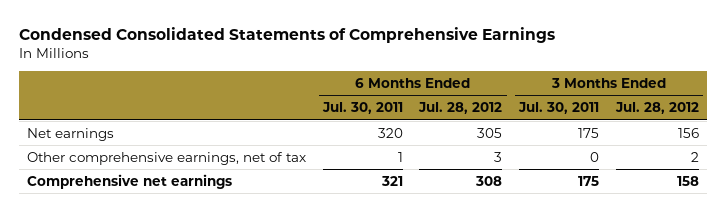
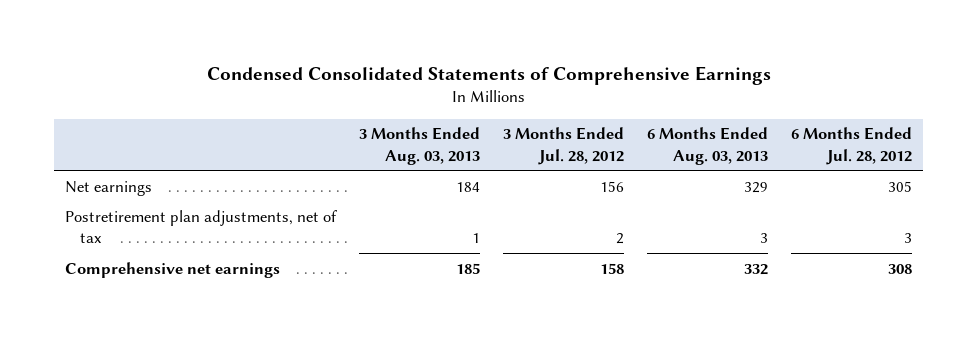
[321,102,403,115] Jul. 30, 2011 -> none
[518,102,600,115] Jul. 30, 2011 -> none
none -> [359,127,481,165] 3 Months Ended Aug. 03, 2013
none -> [647,127,769,165] 6 Months Ended Aug. 03, 2013
[27,151,307,165] Other comprehensive earnings, net of tax -> none
none -> [65,209,338,243] Postretirement plan adjustments, net of tax

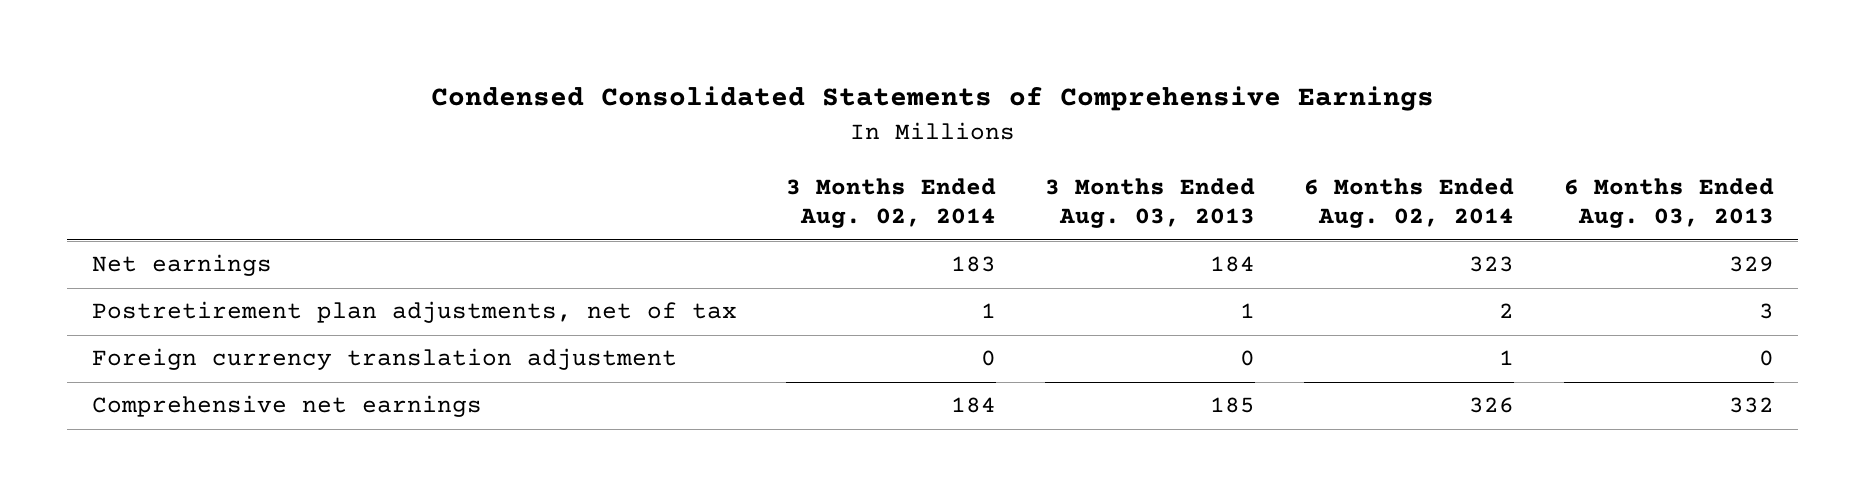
[503,127,625,165] 3 Months Ended Jul. 28, 2012 -> none
[790,127,912,165] 6 Months Ended Jul. 28, 2012 -> none
none -> [786,177,997,229] 3 Months Ended Aug. 02, 2014
none -> [1304,177,1515,229] 6 Months Ended Aug. 02, 2014
none -> [91,348,677,371] Foreign currency translation adjustment

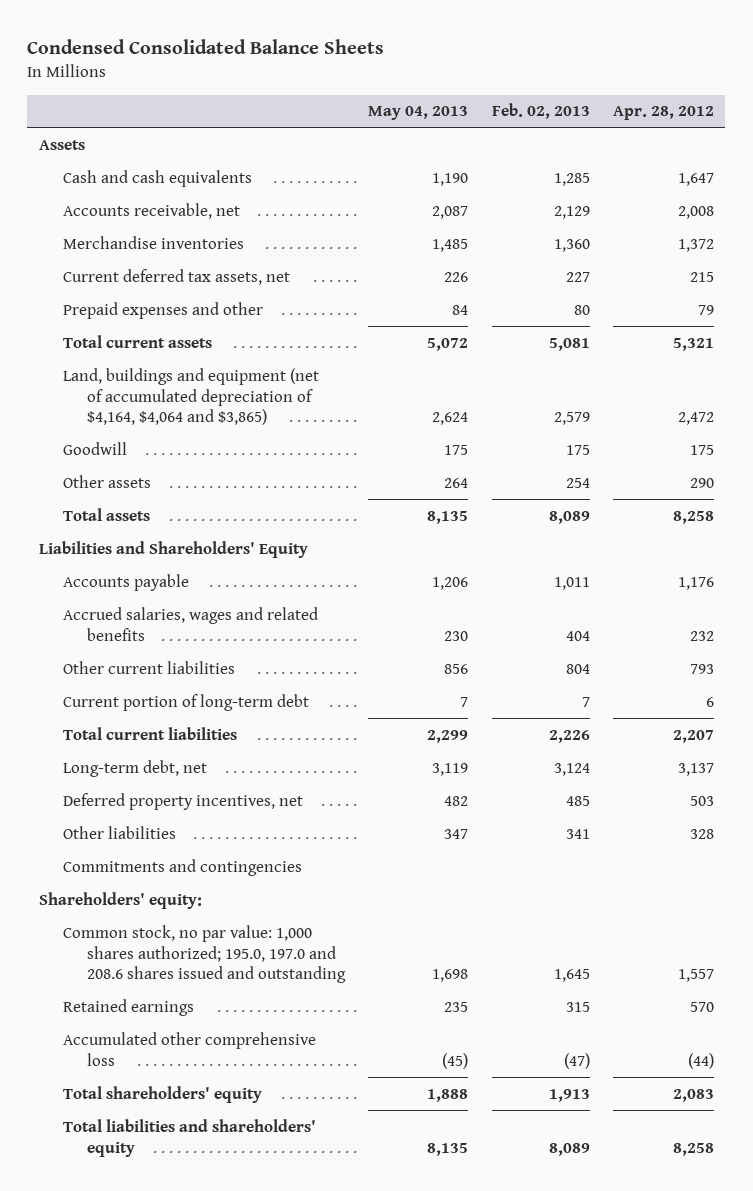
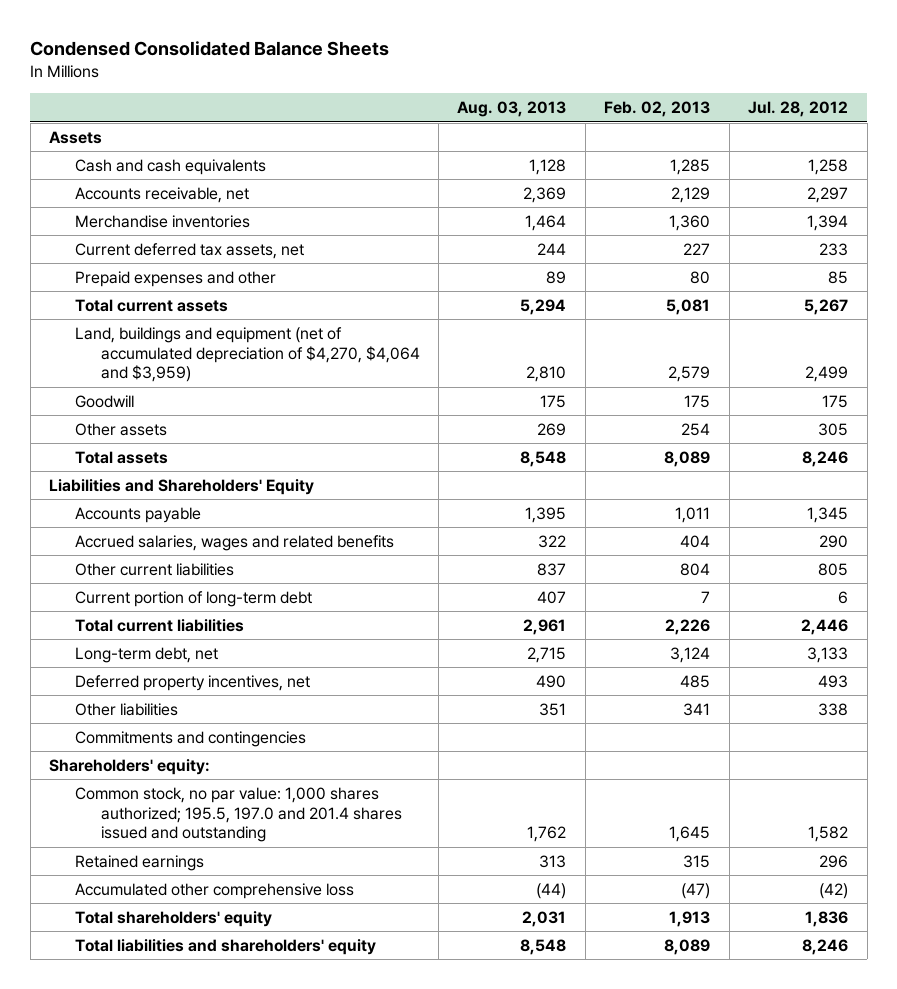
[368,106,469,121] May 04, 2013 -> none
[612,106,714,121] Apr. 28, 2012 -> none
none -> [457,101,567,118] Aug. 03, 2013
none -> [748,101,849,118] Jul. 28, 2012
[63,367,320,426] Land, buildings and equipment (net of accumulated depreciation of $4,164, $4,064 and $3,865) -> [74,326,420,383] Land, buildings and equipment (net of accumulated depreciation of $4,270, $4,064 and $3,959)
[63,924,347,984] Common stock, no par value: 1,000 shares authorized; 195.0, 197.0 and 208.6 shares issued and outstanding -> [74,786,402,843] Common stock, no par value: 1,000 shares authorized; 195.5, 197.0 and 201.4 shares issued and outstanding

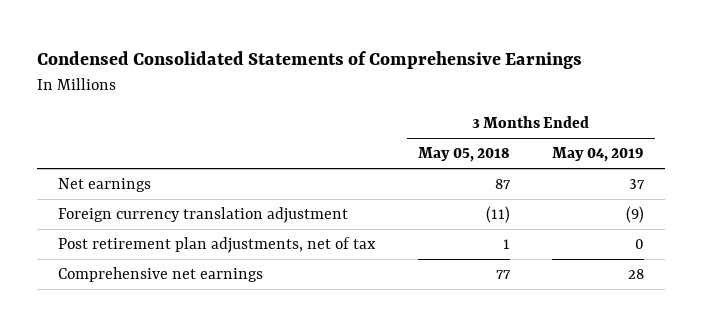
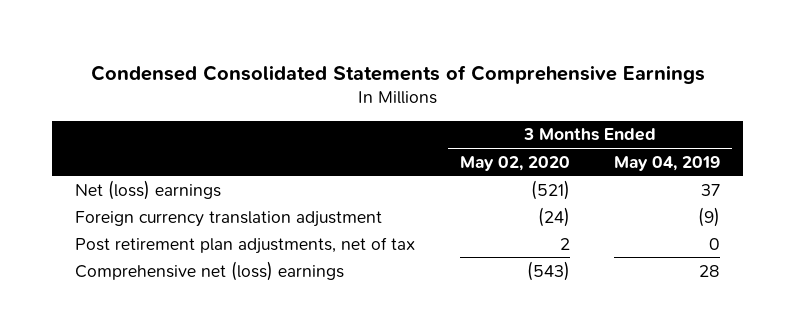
[418,147,511,163] May 05, 2018 -> none
none -> [459,155,570,171] May 02, 2020
[57,178,151,193] Net earnings -> [74,179,221,200] Net (loss) earnings
[57,267,263,283] Comprehensive net earnings -> [74,260,344,281] Comprehensive net (loss) earnings

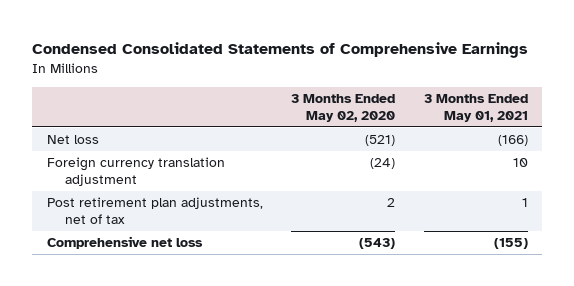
[614,155,721,171] May 04, 2019 -> none
none -> [423,93,528,122] 3 Months Ended May 01, 2021
[74,179,221,200] Net (loss) earnings -> [46,135,99,145] Net loss
[74,260,344,281] Comprehensive net (loss) earnings -> [46,236,203,250] Comprehensive net loss

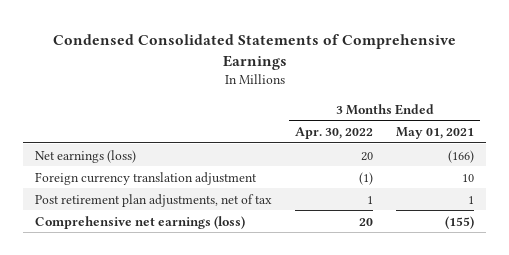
[291,93,396,122] 3 Months Ended May 02, 2020 -> none
none -> [295,126,374,139] Apr. 30, 2022
[46,135,99,145] Net loss -> [35,149,137,163] Net earnings (loss)
[46,236,203,250] Comprehensive net loss -> [35,215,246,229] Comprehensive net earnings (loss)

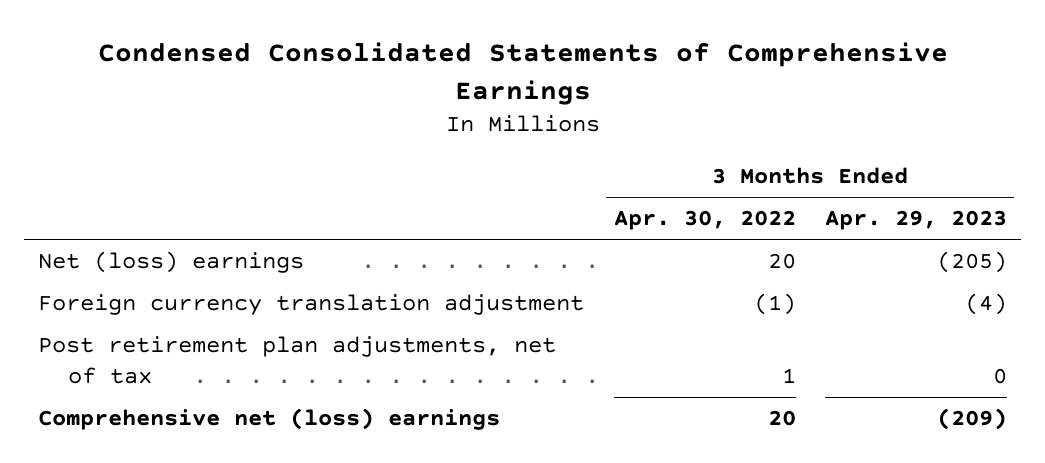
[396,126,475,139] May 01, 2021 -> none
none -> [824,210,1007,231] Apr. 29, 2023
[35,149,137,163] Net earnings (loss) -> [38,251,305,274] Net (loss) earnings
[35,215,246,229] Comprehensive net earnings (loss) -> [38,408,501,431] Comprehensive net (loss) earnings

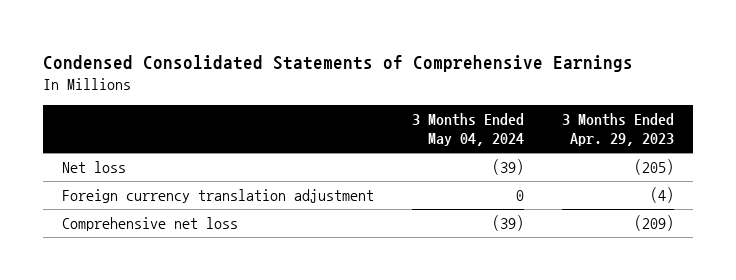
[613,210,796,231] Apr. 30, 2022 -> none
none -> [411,113,524,147] 3 Months Ended May 04, 2024
[38,251,305,274] Net (loss) earnings -> [61,160,126,173] Net loss
[38,336,557,385] Post retirement plan adjustments, net of tax -> none
[38,408,501,431] Comprehensive net (loss) earnings -> [61,216,238,231] Comprehensive net loss

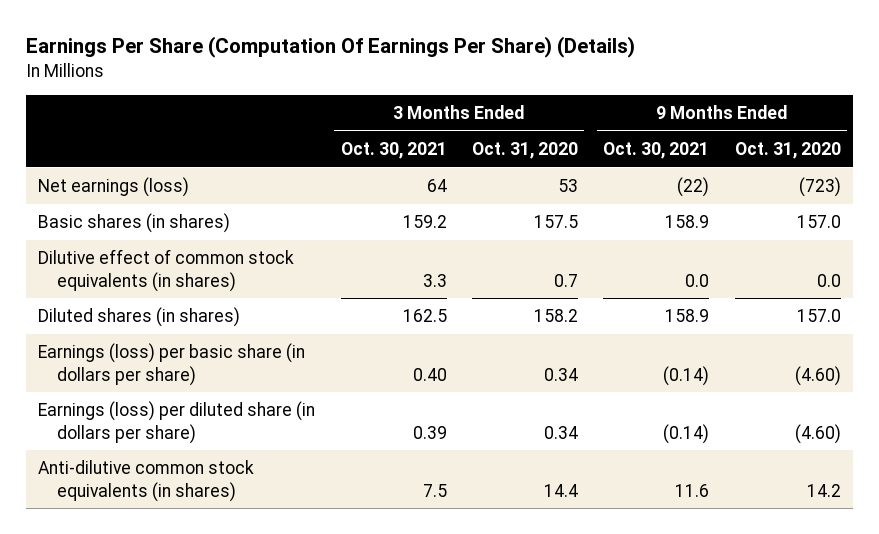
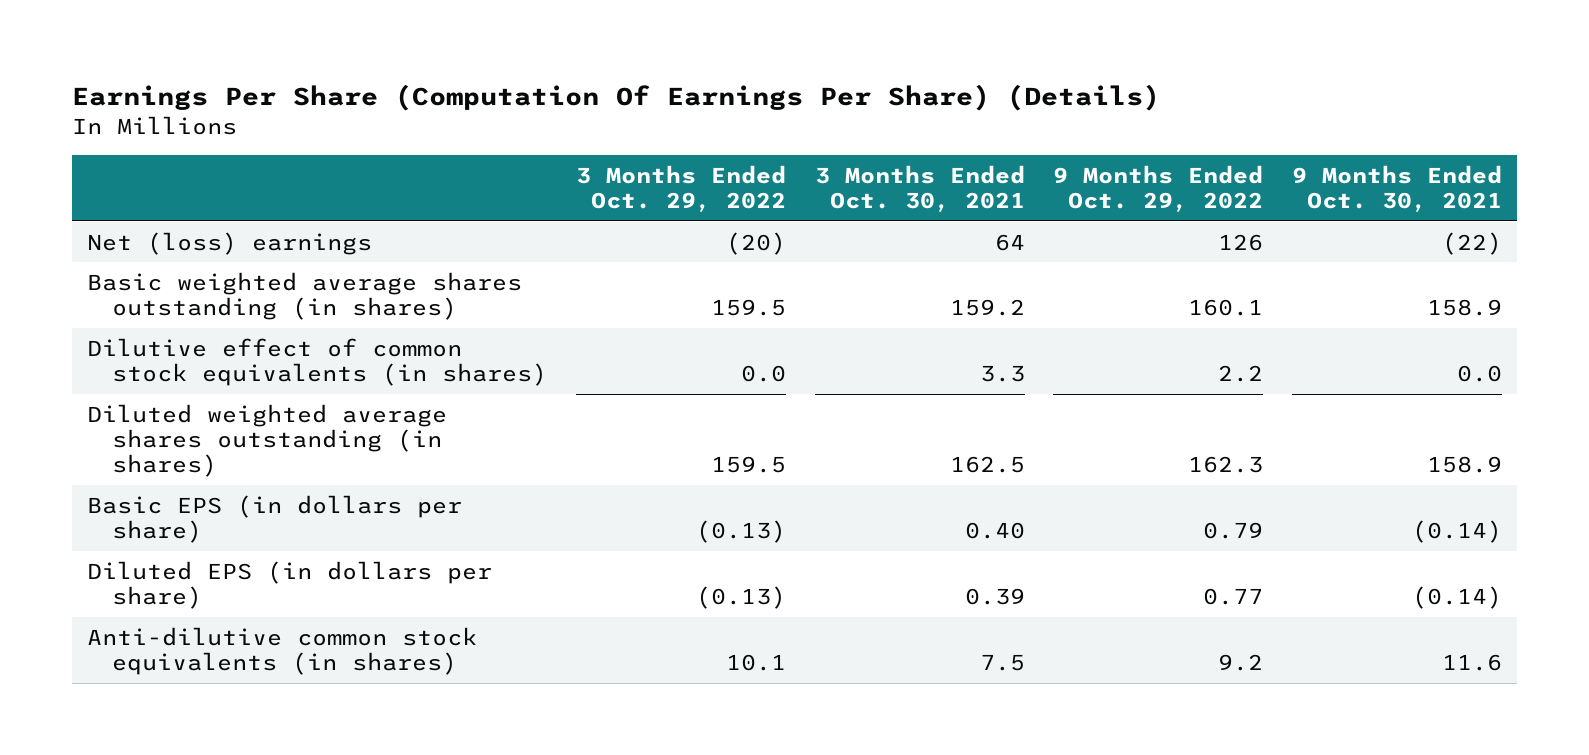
[471,141,578,159] Oct. 31, 2020 -> none
[734,141,841,159] Oct. 31, 2020 -> none
none -> [575,164,786,212] 3 Months Ended Oct. 29, 2022
none -> [1053,164,1264,212] 9 Months Ended Oct. 29, 2022
[38,177,190,198] Net earnings (loss) -> [86,231,372,255] Net (loss) earnings
[38,213,231,234] Basic shares (in shares) -> [86,271,522,320] Basic weighted average shares outstanding (in shares)
[38,307,241,328] Diluted shares (in shares) -> [86,403,447,477] Diluted weighted average shares outstanding (in shares)
[38,343,306,386] Earnings (loss) per basic share (in dollars per share) -> [86,494,462,543] Basic EPS (in dollars per share)
[38,401,316,444] Earnings (loss) per diluted share (in dollars per share) -> [86,560,492,609] Diluted EPS (in dollars per share)

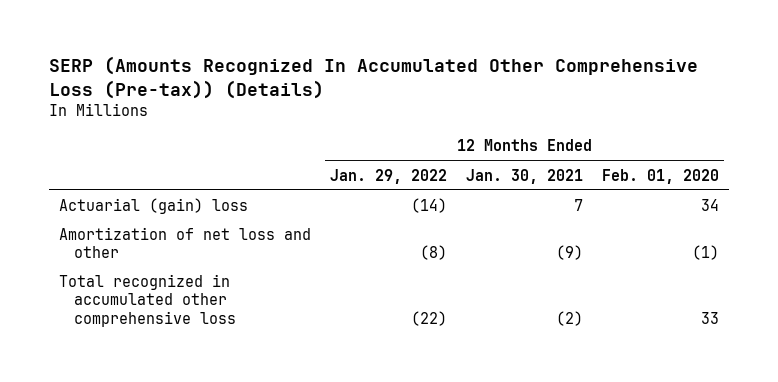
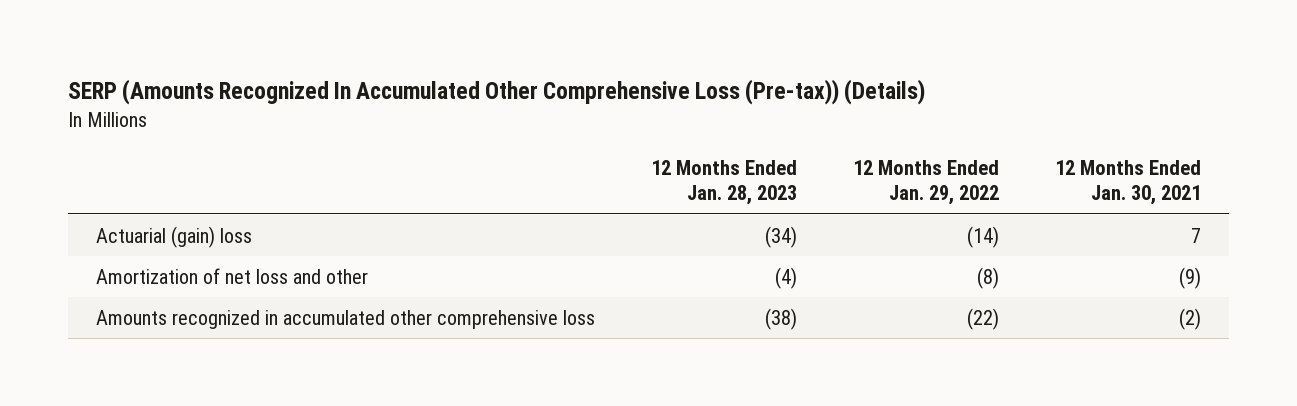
[602,168,720,184] Feb. 01, 2020 -> none
none -> [651,159,798,206] 12 Months Ended Jan. 28, 2023
[58,274,236,327] Total recognized in accumulated other comprehensive loss -> [95,309,595,329] Amounts recognized in accumulated other comprehensive loss

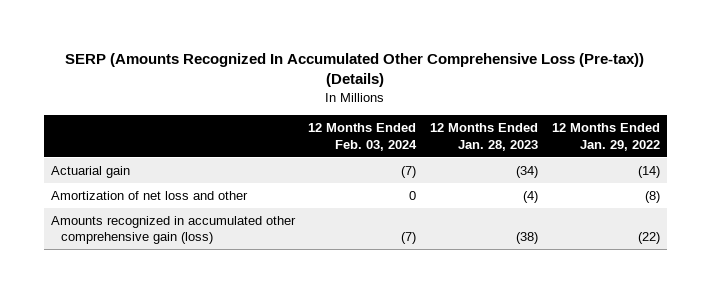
[1055,159,1202,206] 12 Months Ended Jan. 30, 2021 -> none
none -> [308,123,418,151] 12 Months Ended Feb. 03, 2024
[95,225,252,248] Actuarial (gain) loss -> [50,166,130,179] Actuarial gain
[95,309,595,329] Amounts recognized in accumulated other comprehensive loss -> [50,216,296,245] Amounts recognized in accumulated other comprehensive gain (loss)

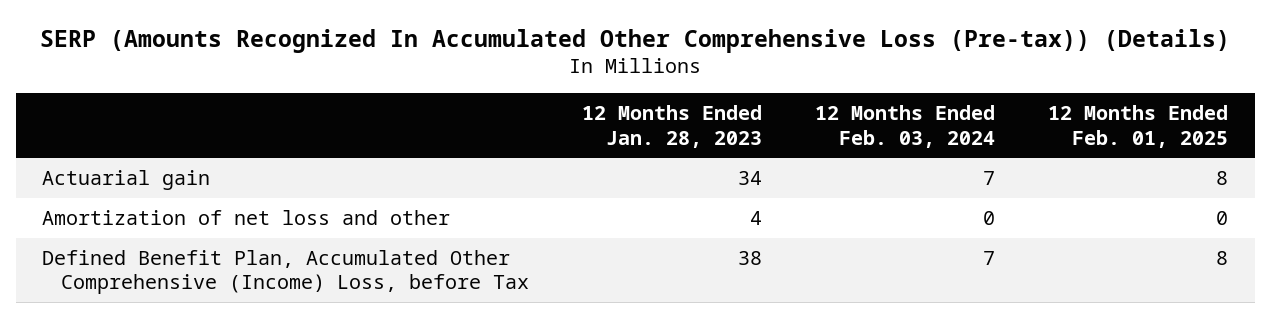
[552,123,661,151] 12 Months Ended Jan. 29, 2022 -> none
none -> [1048,105,1229,148] 12 Months Ended Feb. 01, 2025
[401,166,417,179] (7) -> [983,171,996,186] 7
[516,166,539,179] (34) -> [738,171,763,186] 34
[523,191,539,204] (4) -> [750,211,763,226] 4
[50,216,296,245] Amounts recognized in accumulated other comprehensive gain (loss) -> [42,250,530,295] Defined Benefit Plan, Accumulated Other Comprehensive (Income) Loss, before Tax
[401,232,417,245] (7) -> [983,251,996,266] 7
[516,232,539,245] (38) -> [738,251,763,266] 38

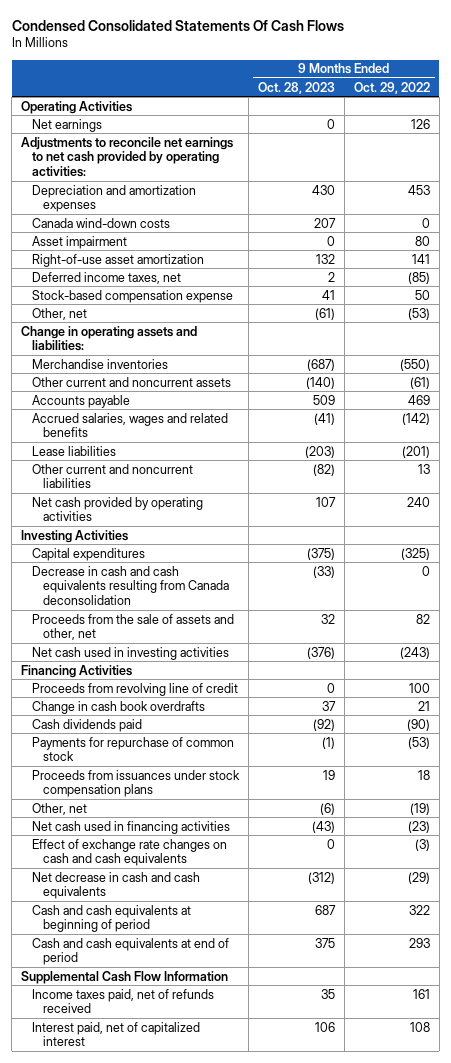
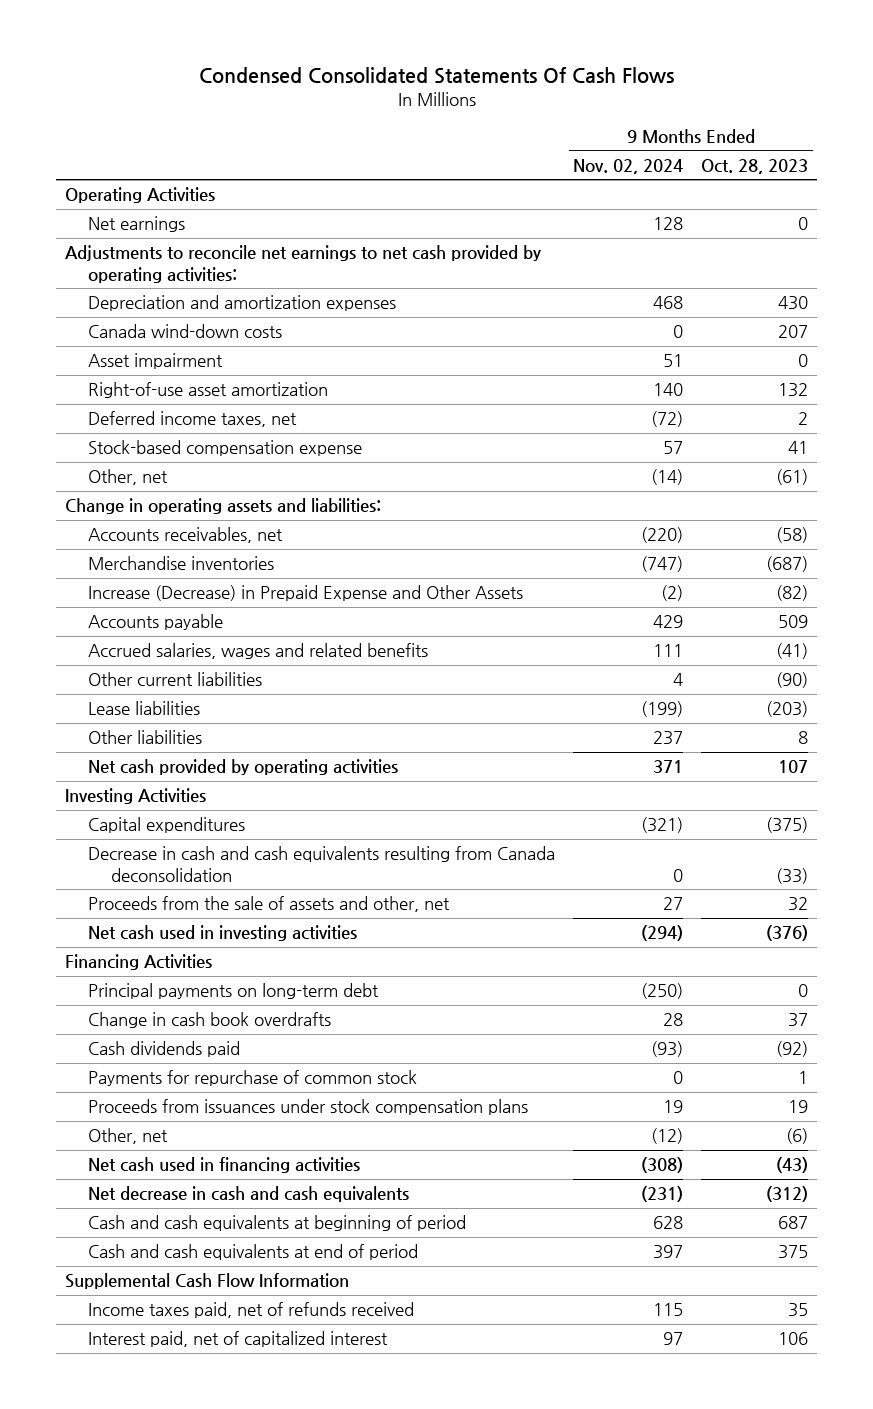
[353,81,430,94] Oct. 29, 2022 -> none
none -> [573,158,684,174] Nov. 02, 2024
none -> [88,527,284,544] Accounts receivables, net
[31,376,231,387] Other current and noncurrent assets -> none
none -> [88,585,524,602] Increase (Decrease) in Prepaid Expense and Other Assets
none -> [88,672,263,687] Other current liabilities
[31,463,193,489] Other current and noncurrent liabilities -> none
none -> [88,730,203,745] Other liabilities
[31,682,238,696] Proceeds from revolving line of credit -> none
none -> [88,983,380,1000] Principal payments on long-term debt
[321,736,335,749] (1) -> [798,1071,809,1085] 1
[31,838,227,867] Effect of exchange rate changes on cash and cash equivalents -> none

